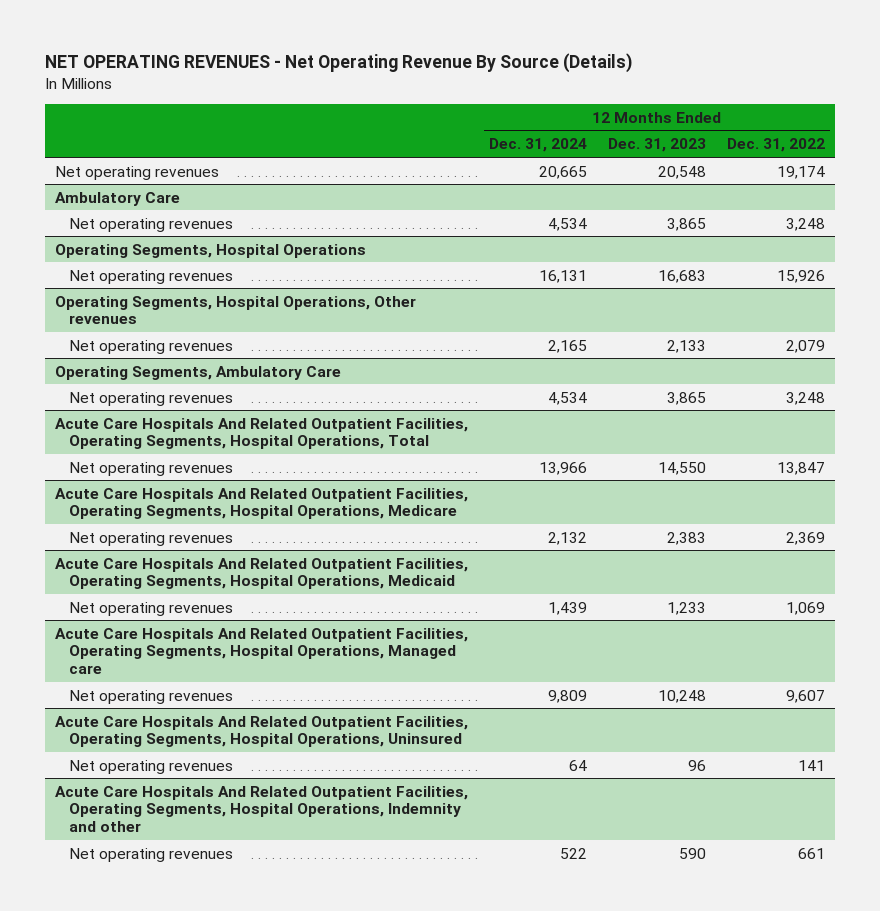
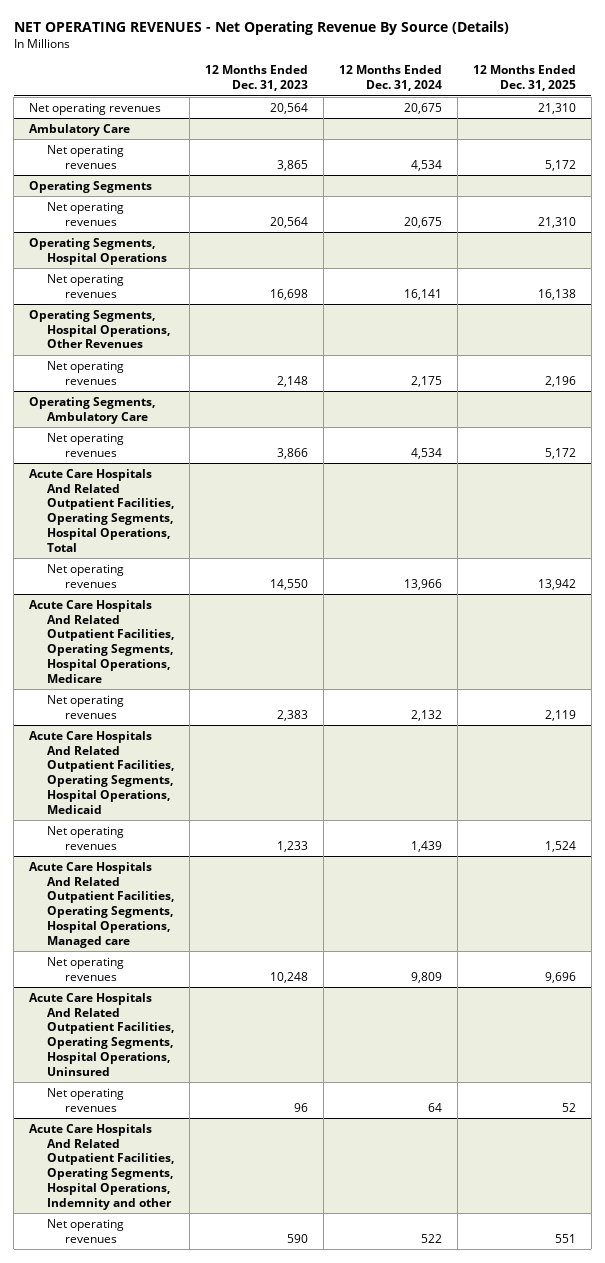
[726,138,825,153] Dec. 31, 2022 -> none
none -> [472,65,576,92] 12 Months Ended Dec. 31, 2025
[538,165,587,179] 20,665 -> [403,102,442,114] 20,675
[657,165,706,179] 20,548 -> [269,102,308,114] 20,564
none -> [29,180,153,193] Operating Segments
none -> [47,201,125,226] Net operating revenues
[538,269,587,283] 16,131 -> [403,288,442,300] 16,141
[657,269,706,283] 16,683 -> [269,288,308,300] 16,698
[54,295,416,325] Operating Segments, Hospital Operations, Other revenues -> [29,309,171,349] Operating Segments, Hospital Operations, Other Revenues
[547,339,587,353] 2,165 -> [410,375,442,387] 2,175
[666,339,706,353] 2,133 -> [276,375,308,387] 2,148
[666,391,706,405] 3,865 -> [276,447,308,459] 3,866

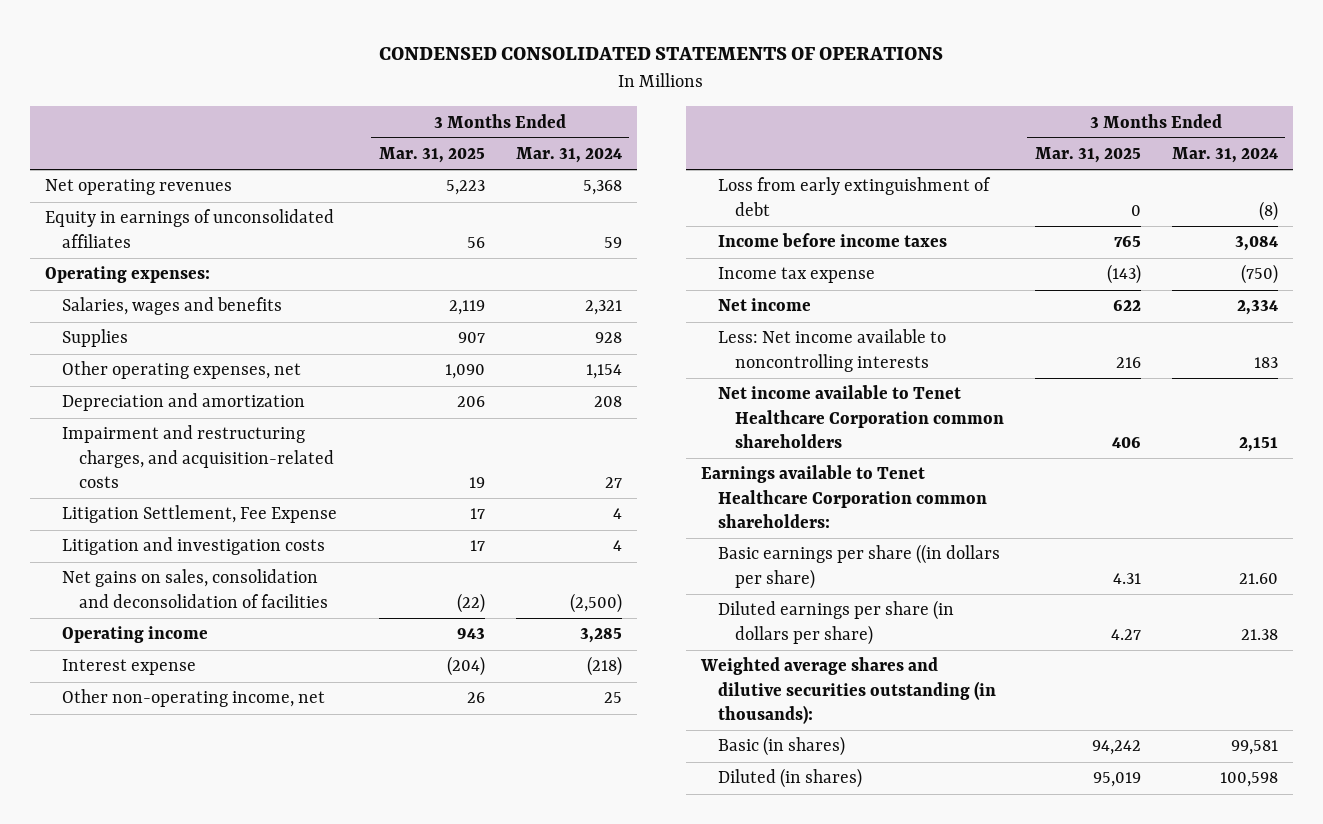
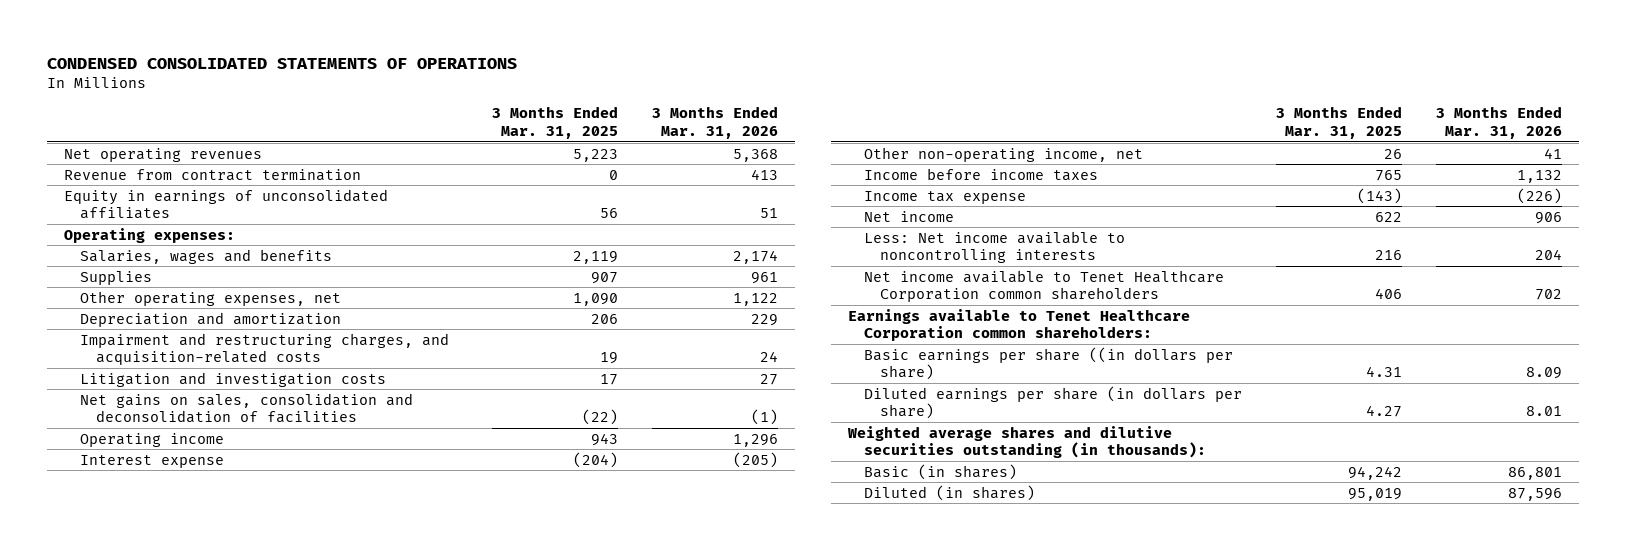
[515,147,622,164] Mar. 31, 2024 -> none
none -> [651,106,778,139] 3 Months Ended Mar. 31, 2026
none -> [63,168,361,181] Revenue from contract termination
[62,505,338,524] Litigation Settlement, Fee Expense -> none
[718,177,992,216] Loss from early extinguishment of debt -> none

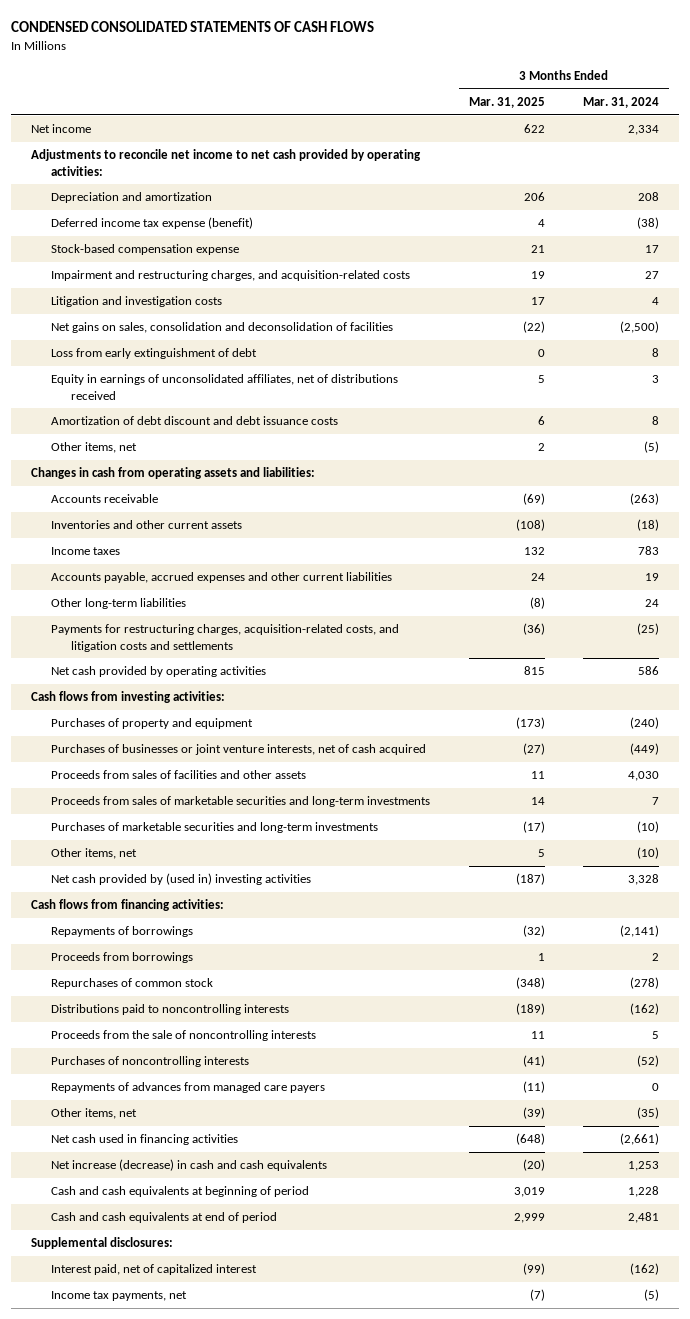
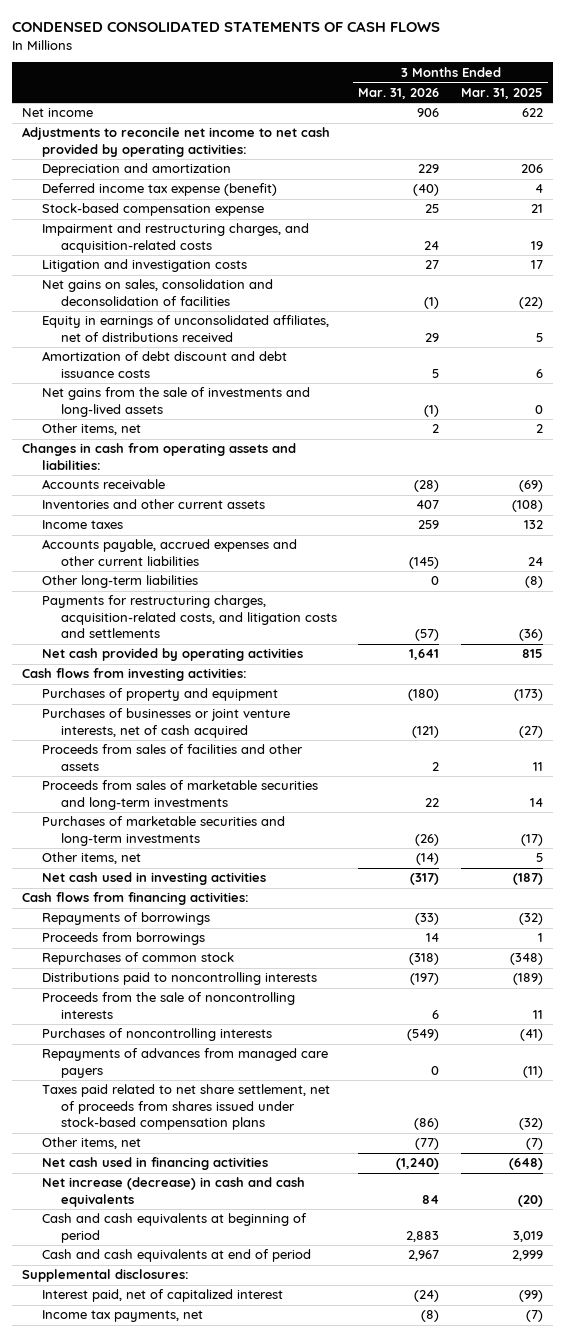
[583,97,660,109] Mar. 31, 2024 -> none
none -> [358,87,440,99] Mar. 31, 2026
[50,348,257,360] Loss from early extinguishment of debt -> none
none -> [41,387,310,417] Net gains from the sale of investments and long-lived assets
[50,873,311,886] Net cash provided by (used in) investing activities -> [41,872,266,886] Net cash used in investing activities
none -> [41,1084,330,1131] Taxes paid related to net share settlement, net of proceeds from shares issued under stock-based compensation plans
[522,1107,545,1120] (39) -> [525,1138,543,1151] (7)

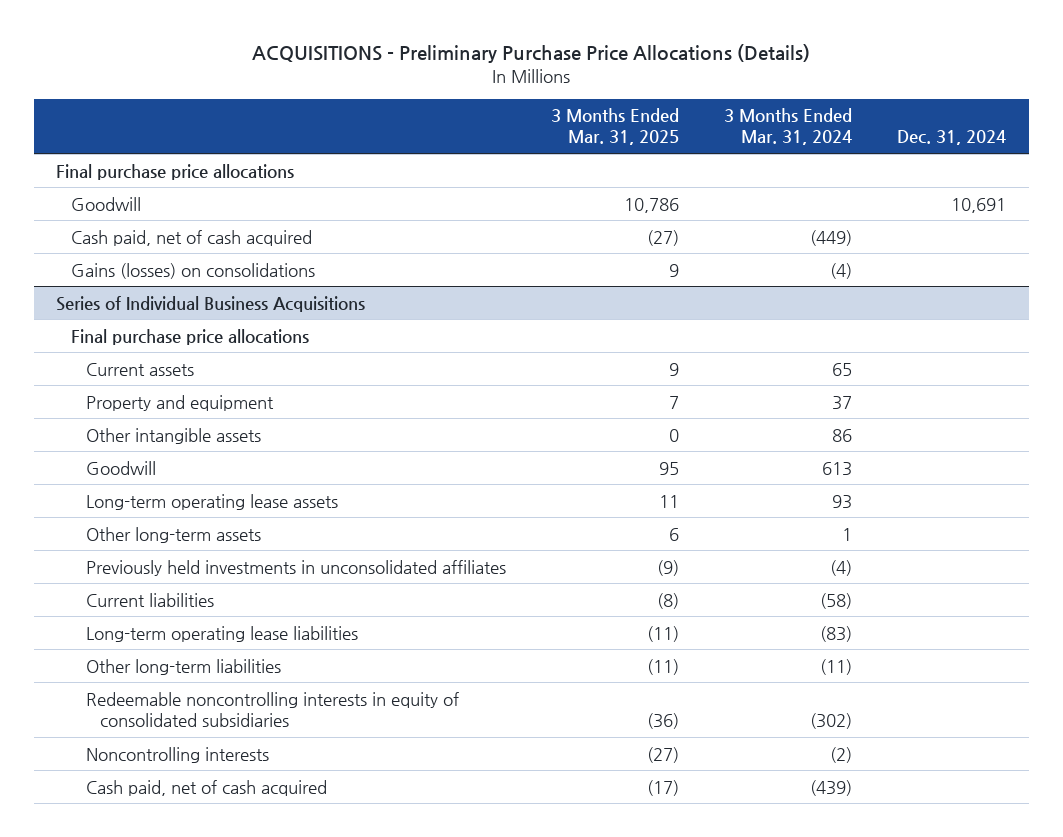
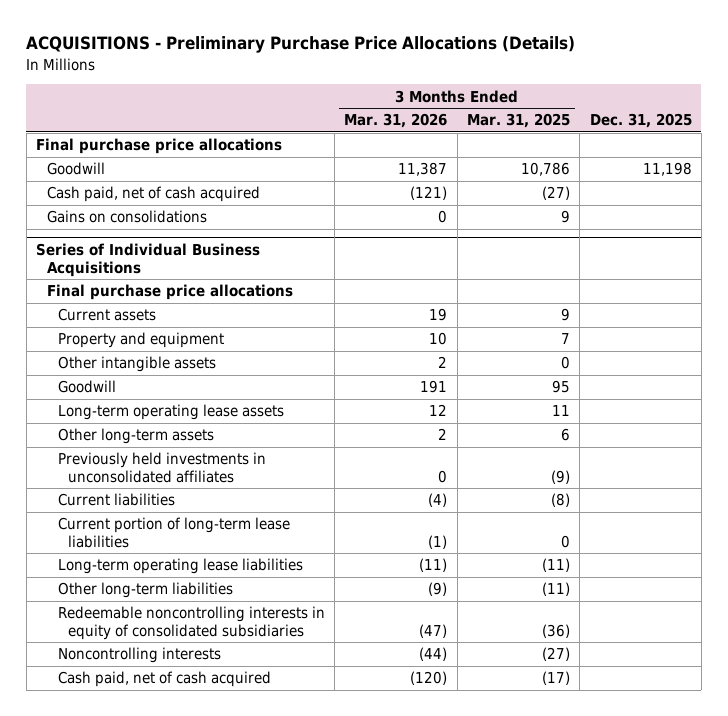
[724,108,853,146] 3 Months Ended Mar. 31, 2024 -> none
[897,130,1007,146] Dec. 31, 2024 -> none
none -> [344,113,448,129] Mar. 31, 2026
none -> [589,113,692,129] Dec. 31, 2025
[70,262,315,279] Gains (losses) on consolidations -> [46,210,207,224] Gains on consolidations
none -> [57,517,290,548] Current portion of long-term lease liabilities

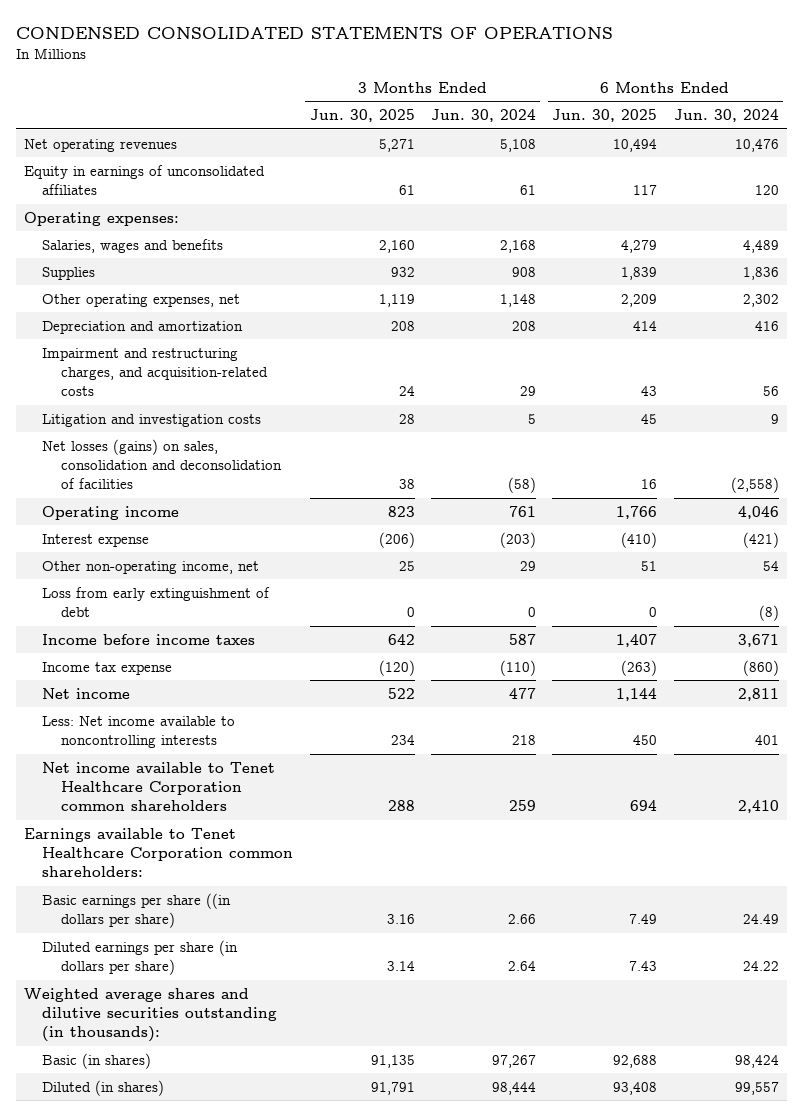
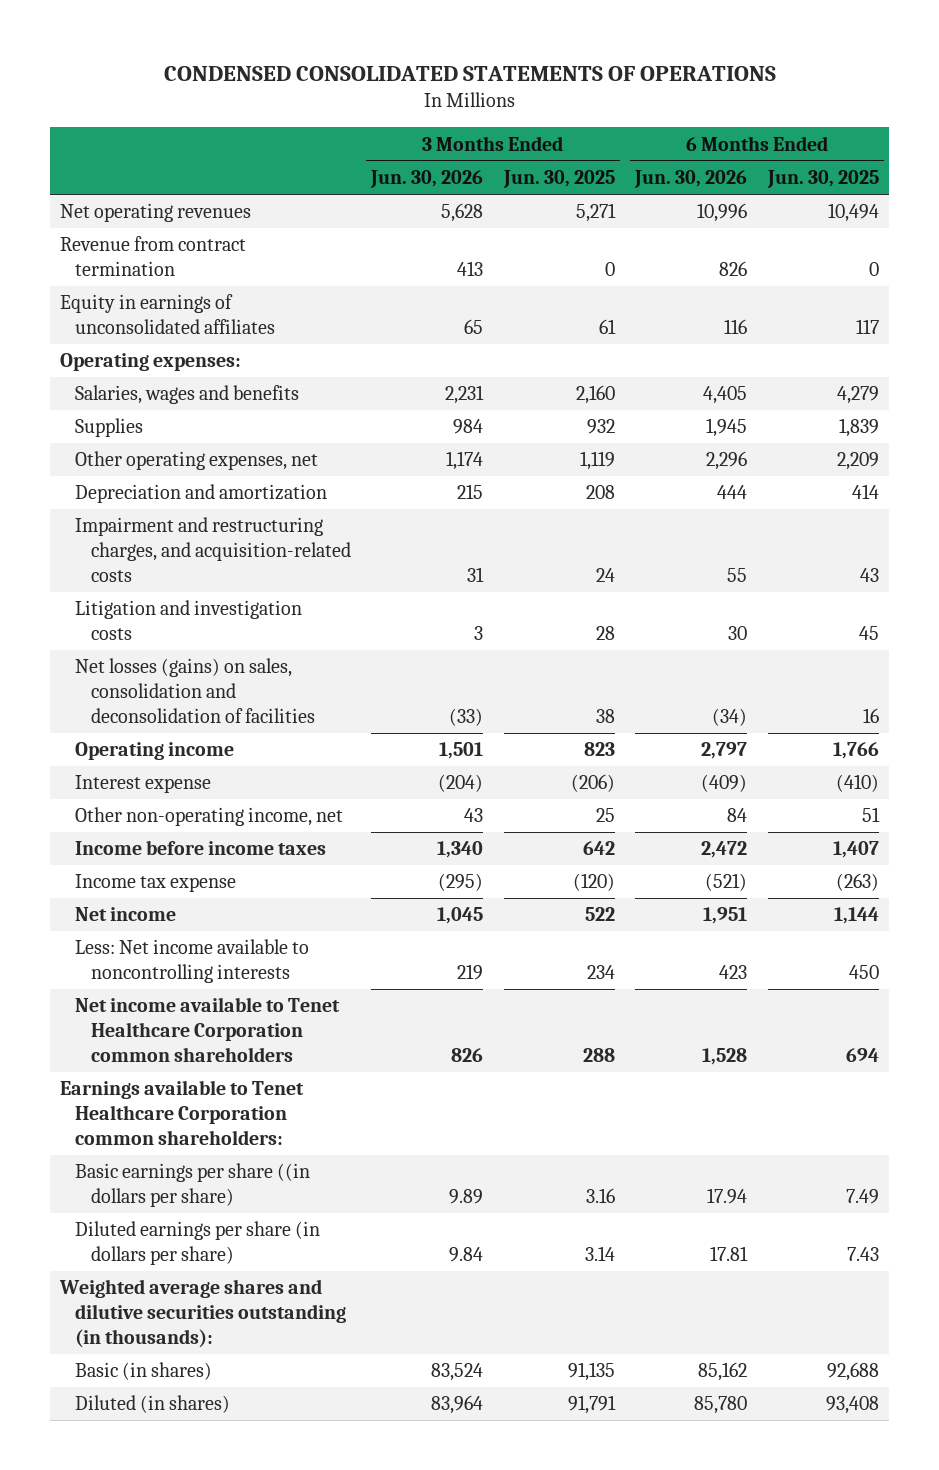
[430,109,536,123] Jun. 30, 2024 -> none
[673,109,779,123] Jun. 30, 2024 -> none
none -> [370,170,484,189] Jun. 30, 2026
none -> [634,170,748,189] Jun. 30, 2026
none -> [60,236,247,277] Revenue from contract termination
[42,586,271,618] Loss from early extinguishment of debt -> none

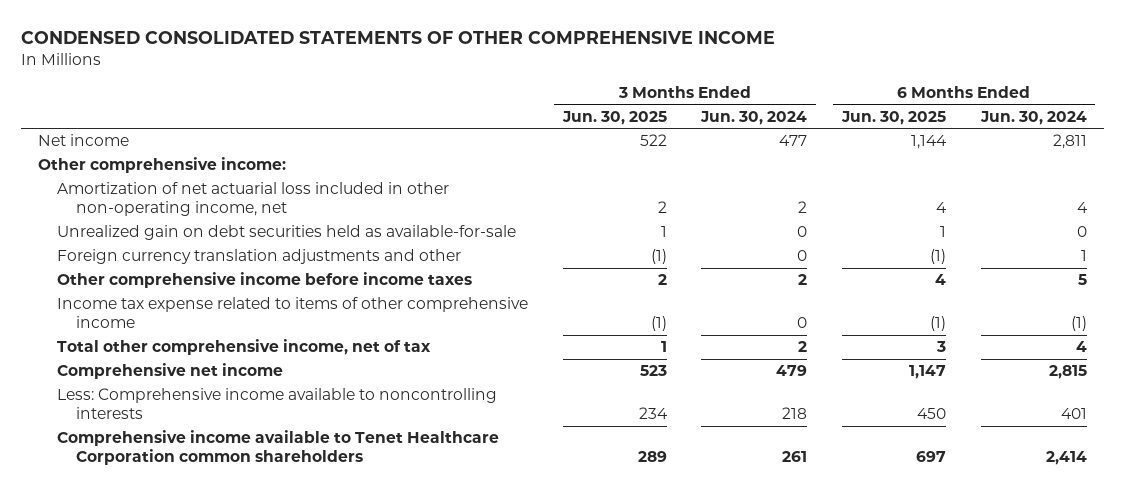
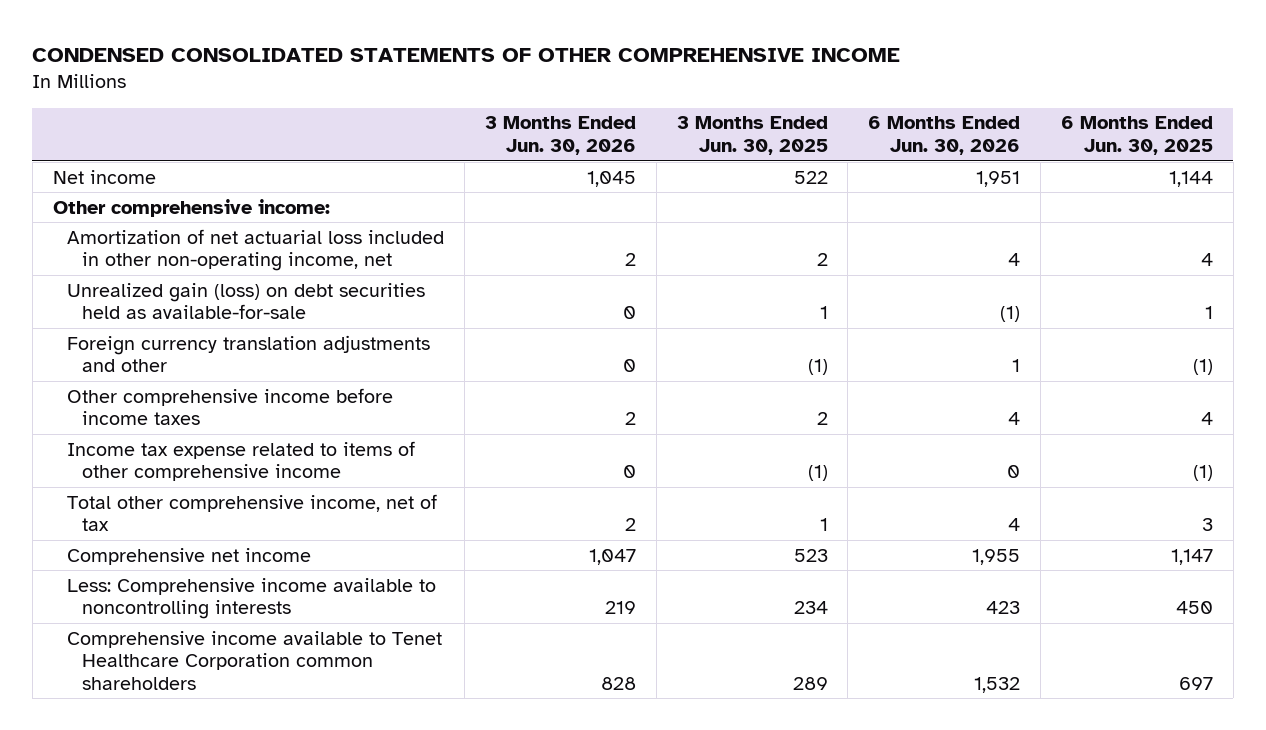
[700,110,808,125] Jun. 30, 2024 -> none
[979,110,1087,125] Jun. 30, 2024 -> none
none -> [485,116,637,156] 3 Months Ended Jun. 30, 2026
none -> [868,116,1021,156] 6 Months Ended Jun. 30, 2026
[57,225,517,241] Unrealized gain on debt securities held as available-for-sale -> [67,282,426,320] Unrealized gain (loss) on debt securities held as available-for-sale

